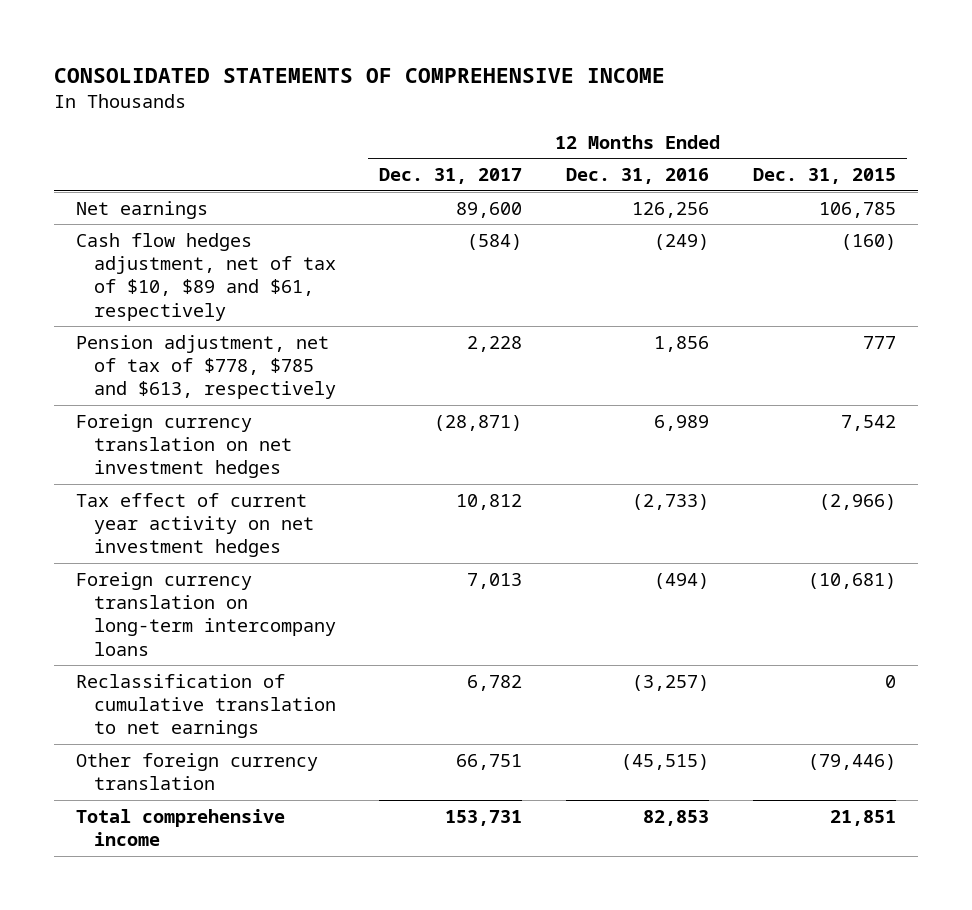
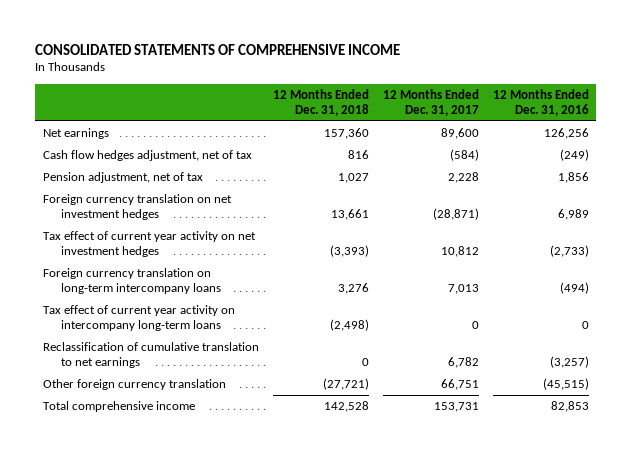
[752,168,896,185] Dec. 31, 2015 -> none
none -> [272,88,369,116] 12 Months Ended Dec. 31, 2018
[76,232,336,321] Cash flow hedges adjustment, net of tax of $10, $89 and $61, respectively -> [42,150,252,162] Cash flow hedges adjustment, net of tax
[76,334,336,400] Pension adjustment, net of tax of $778, $785 and $613, respectively -> [42,172,203,184] Pension adjustment, net of tax
none -> [42,305,235,331] Tax effect of current year activity on intercompany long-term loans

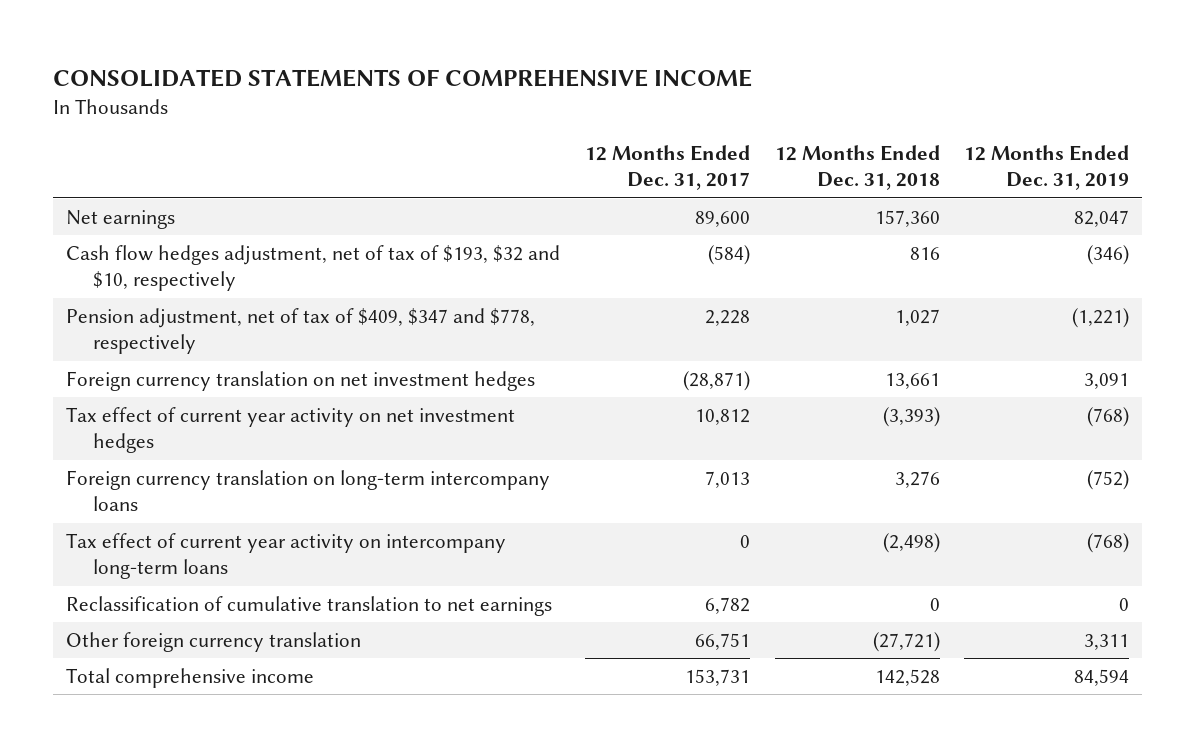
[492,88,589,116] 12 Months Ended Dec. 31, 2016 -> none
none -> [964,145,1130,191] 12 Months Ended Dec. 31, 2019
[42,150,252,162] Cash flow hedges adjustment, net of tax -> [65,245,560,292] Cash flow hedges adjustment, net of tax of $193, $32 and $10, respectively
[42,172,203,184] Pension adjustment, net of tax -> [65,308,535,355] Pension adjustment, net of tax of $409, $347 and $778, respectively

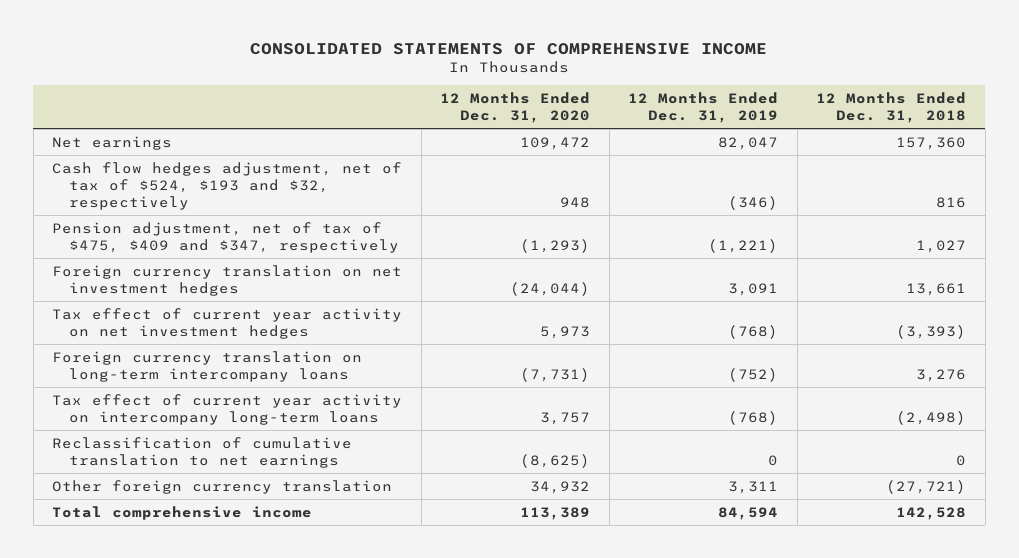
[584,145,750,191] 12 Months Ended Dec. 31, 2017 -> none
none -> [440,91,591,123] 12 Months Ended Dec. 31, 2020
[65,245,560,292] Cash flow hedges adjustment, net of tax of $193, $32 and $10, respectively -> [52,161,403,210] Cash flow hedges adjustment, net of tax of $524, $193 and $32, respectively
[65,308,535,355] Pension adjustment, net of tax of $409, $347 and $778, respectively -> [52,221,399,253] Pension adjustment, net of tax of $475, $409 and $347, respectively

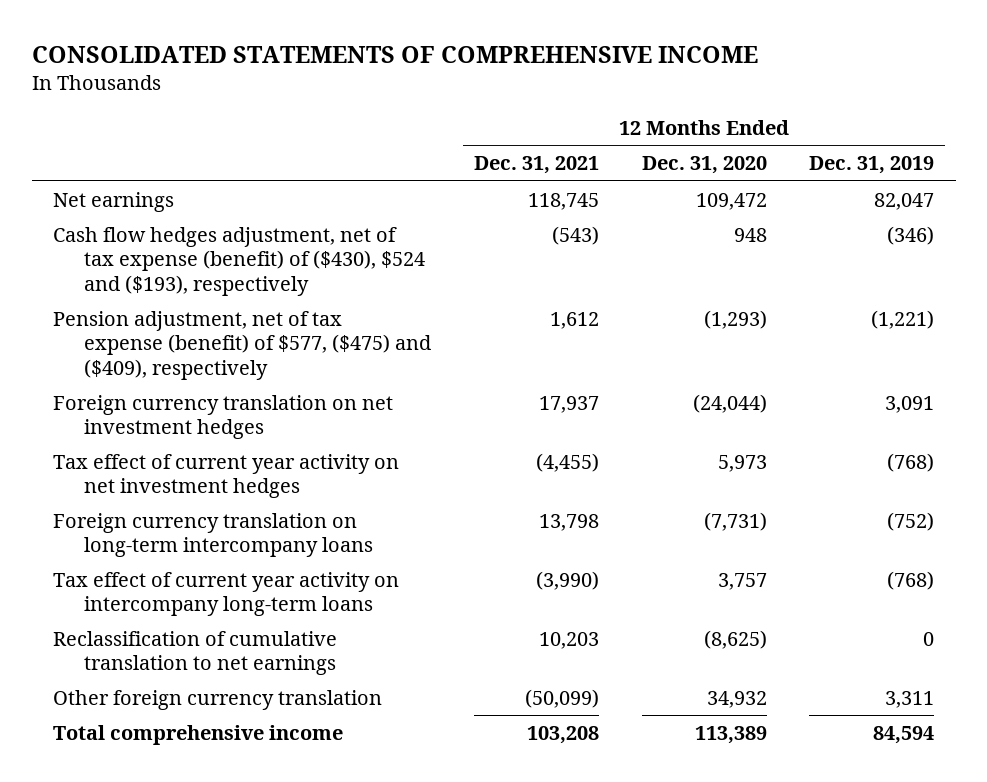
[816,91,967,123] 12 Months Ended Dec. 31, 2018 -> none
none -> [473,156,599,175] Dec. 31, 2021
[52,161,403,210] Cash flow hedges adjustment, net of tax of $524, $193 and $32, respectively -> [52,226,426,296] Cash flow hedges adjustment, net of tax expense (benefit) of ($430), $524 and ($193), respectively
[52,221,399,253] Pension adjustment, net of tax of $475, $409 and $347, respectively -> [52,310,432,380] Pension adjustment, net of tax expense (benefit) of $577, ($475) and ($409), respectively

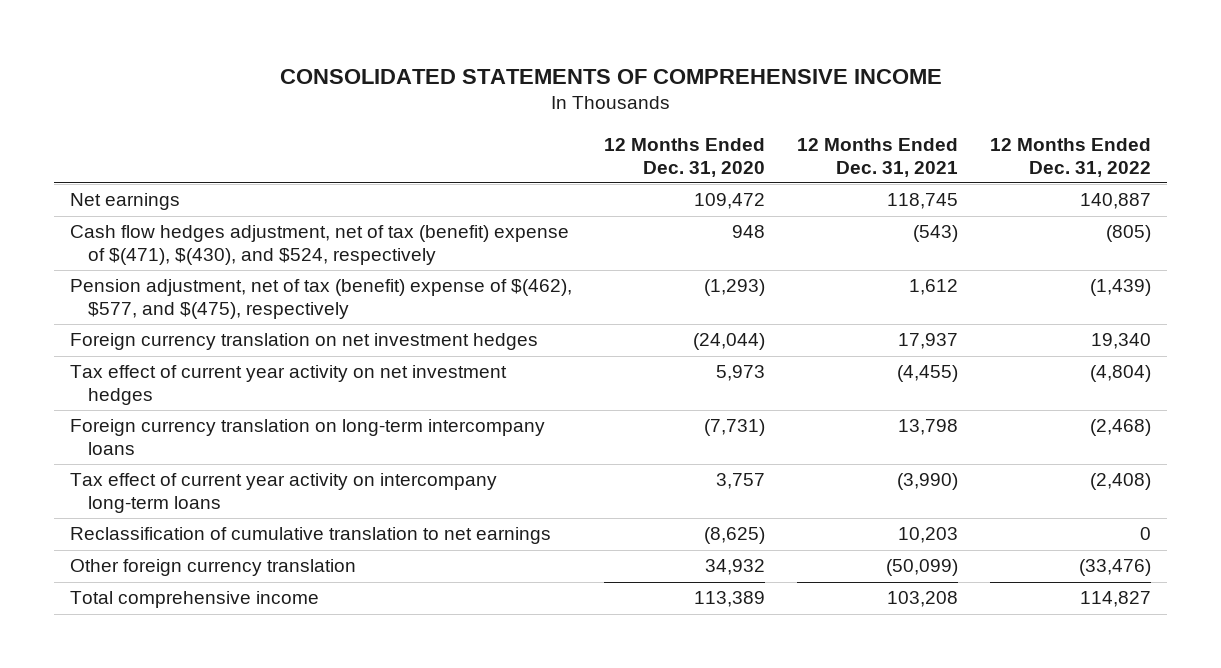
[809,156,935,175] Dec. 31, 2019 -> none
none -> [989,137,1151,177] 12 Months Ended Dec. 31, 2022
[52,226,426,296] Cash flow hedges adjustment, net of tax expense (benefit) of ($430), $524 and ($193), respectively -> [70,225,570,266] Cash flow hedges adjustment, net of tax (benefit) expense of $(471), $(430), and $524, respectively
[52,310,432,380] Pension adjustment, net of tax expense (benefit) of $577, ($475) and ($409), respectively -> [70,279,573,320] Pension adjustment, net of tax (benefit) expense of $(462), $577, and $(475), respectively

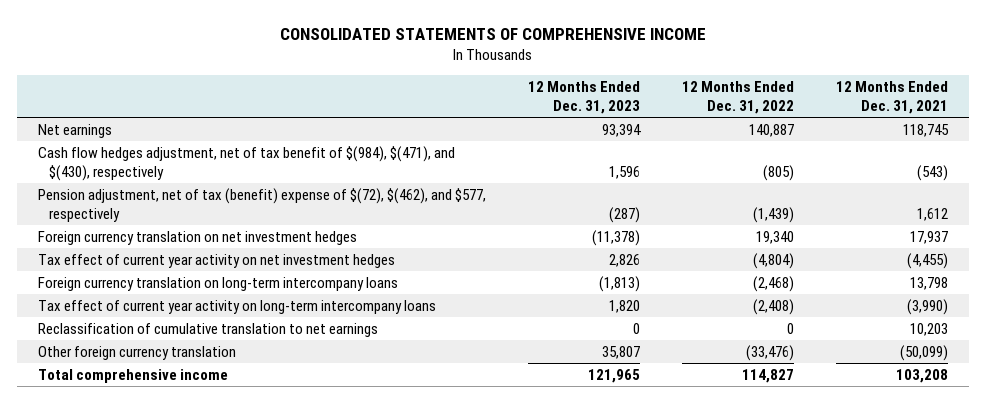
[604,137,766,177] 12 Months Ended Dec. 31, 2020 -> none
none -> [527,81,640,114] 12 Months Ended Dec. 31, 2023
[70,225,570,266] Cash flow hedges adjustment, net of tax (benefit) expense of $(471), $(430), and $524, respectively -> [37,145,455,181] Cash flow hedges adjustment, net of tax benefit of $(984), $(471), and $(430), respectively
[70,279,573,320] Pension adjustment, net of tax (benefit) expense of $(462), $577, and $(475), respectively -> [37,187,486,222] Pension adjustment, net of tax (benefit) expense of $(72), $(462), and $577, respectively
[70,473,498,514] Tax effect of current year activity on intercompany long-term loans -> [37,299,436,314] Tax effect of current year activity on long-term intercompany loans

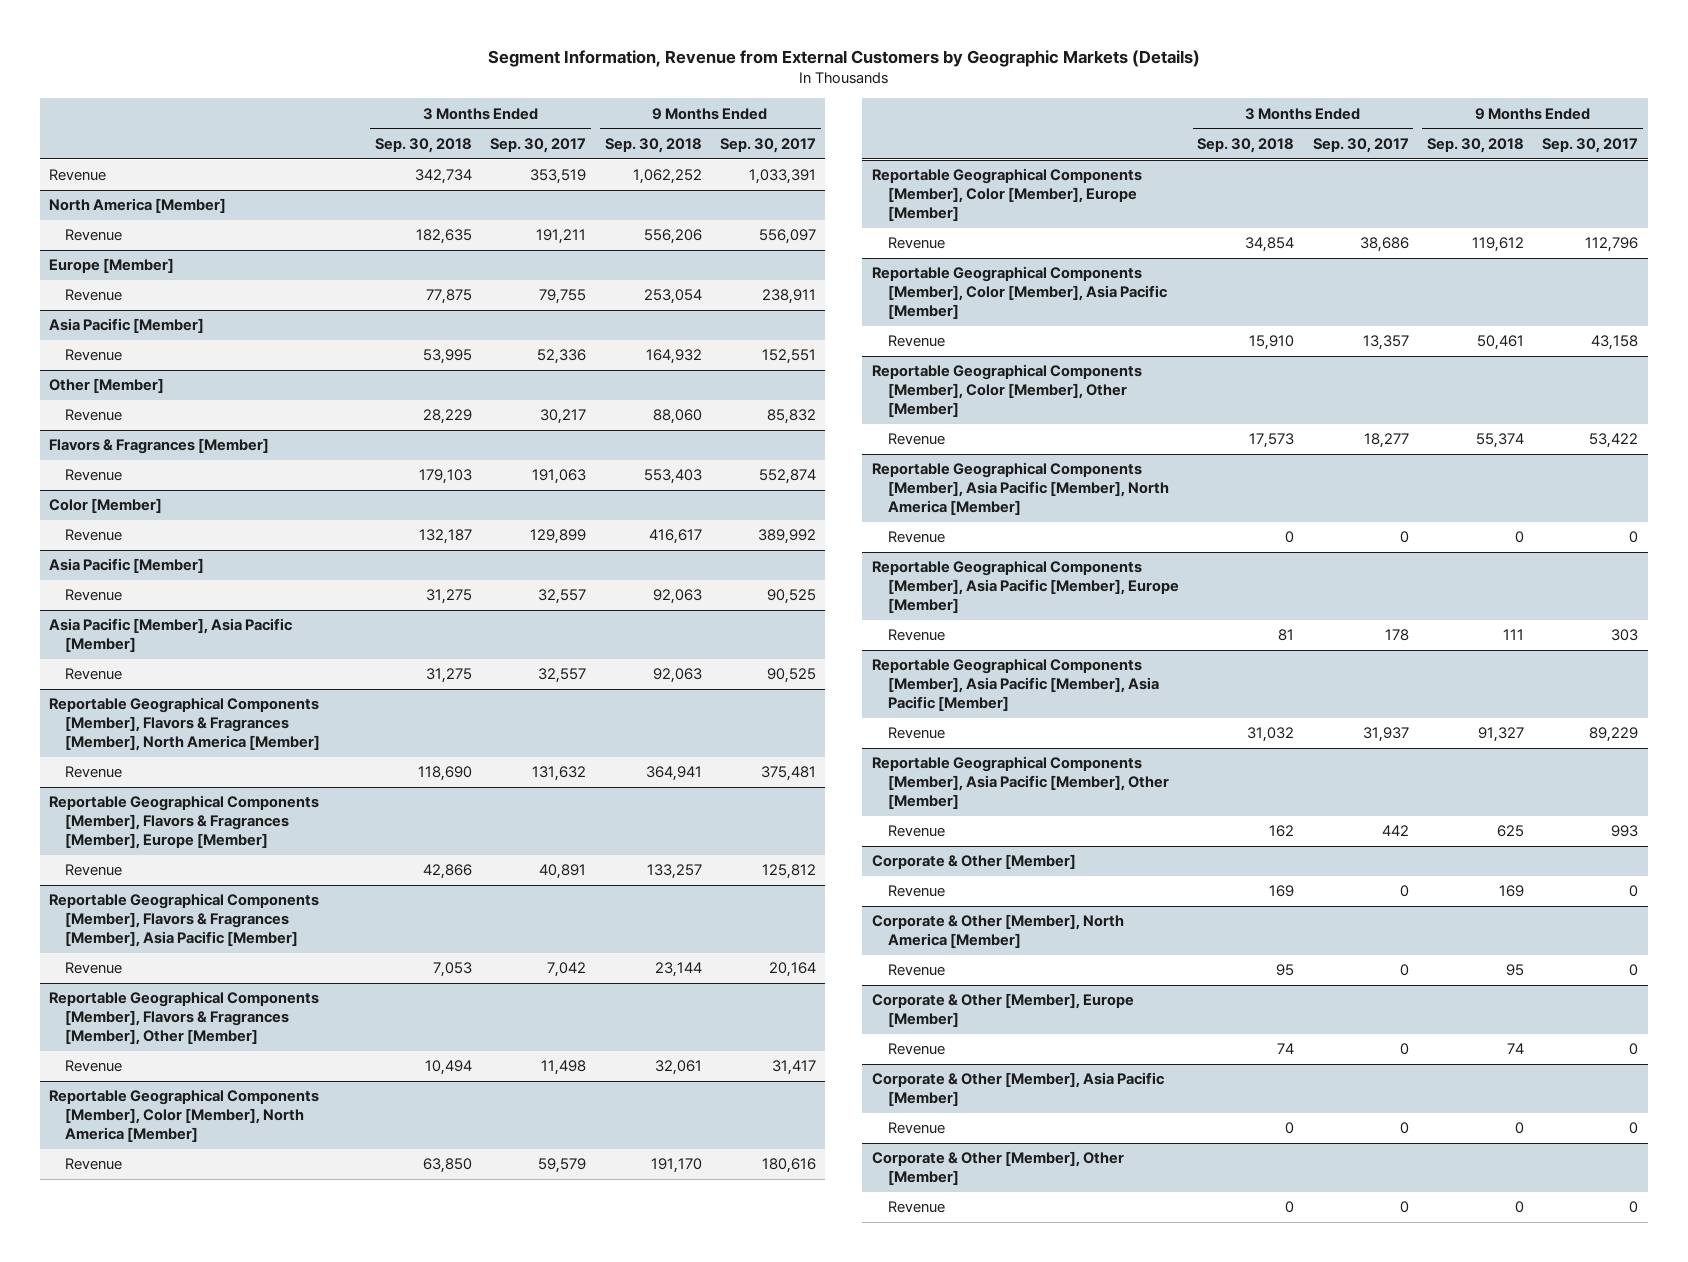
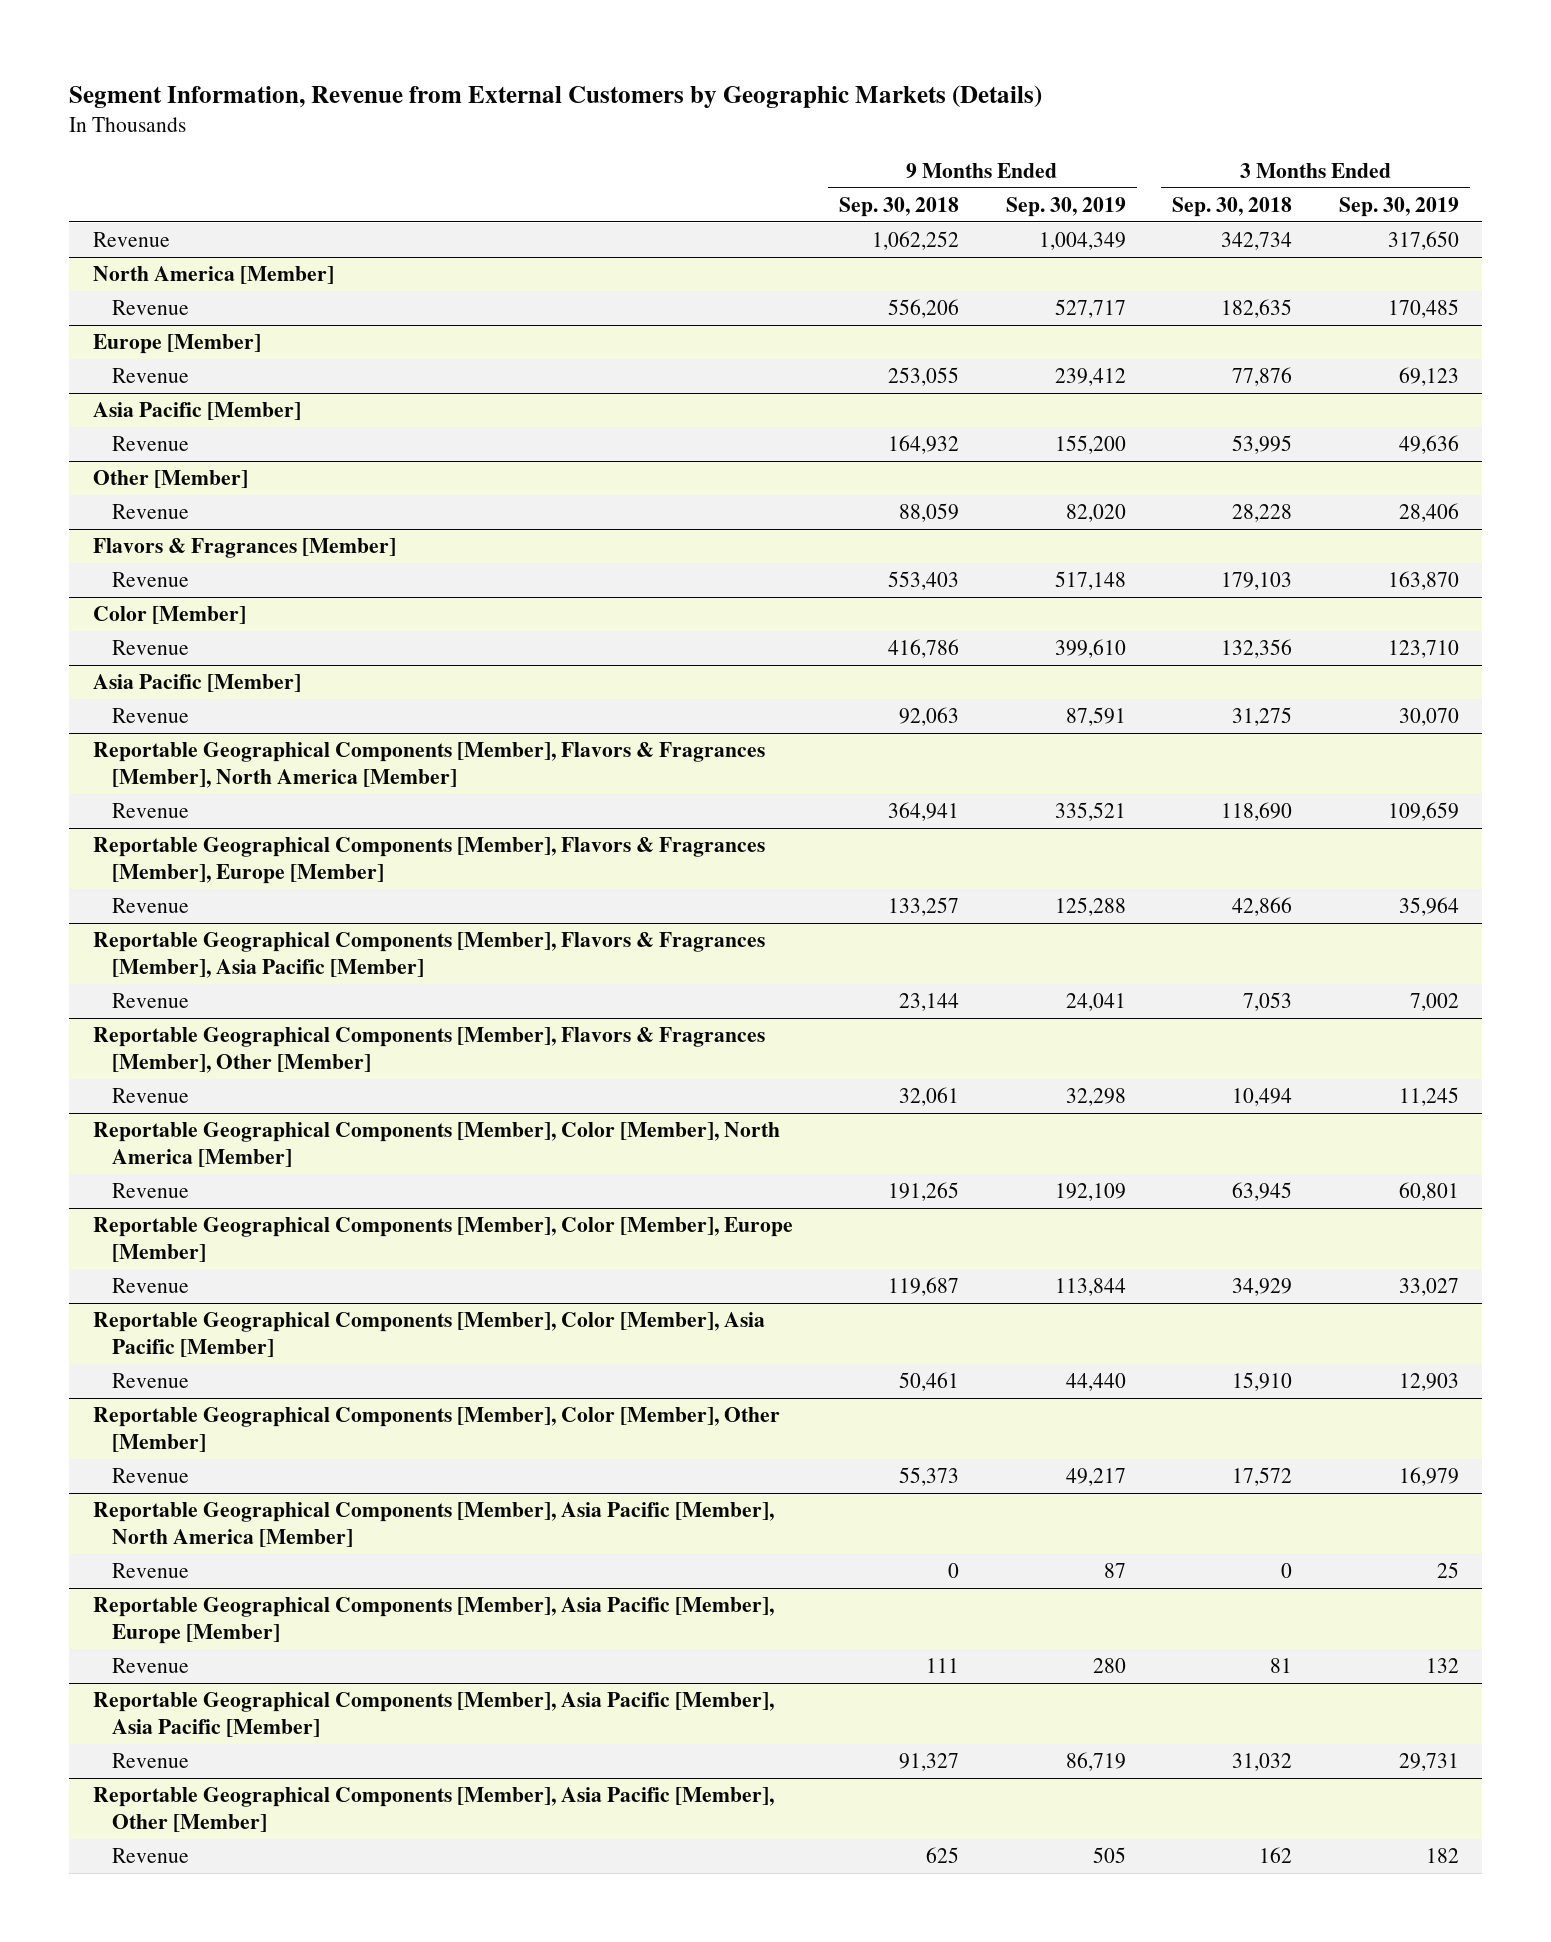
[490,137,587,153] Sep. 30, 2017 -> none
[720,137,817,153] Sep. 30, 2017 -> none
none -> [1005,196,1126,217] Sep. 30, 2019
none -> [1338,196,1459,217] Sep. 30, 2019
[425,289,472,305] 77,875 -> [1232,367,1293,387] 77,876
[643,289,702,305] 253,054 -> [888,367,960,387] 253,055
[422,409,472,425] 28,229 -> [1232,504,1293,523] 28,228
[652,409,702,425] 88,060 -> [899,503,960,523] 88,059
[418,529,472,545] 132,187 -> [1221,639,1293,659] 132,356
[648,529,702,545] 416,617 -> [888,639,960,659] 416,786
[49,618,293,653] Asia Pacific [Member], Asia Pacific [Member] -> none
[65,668,123,681] Revenue -> none
[422,1158,472,1174] 63,850 -> [1232,1182,1293,1202] 63,945
[650,1158,702,1174] 191,170 -> [888,1182,960,1202] 191,265
[1245,237,1295,253] 34,854 -> [1232,1278,1293,1297] 34,929
[1471,237,1524,253] 119,612 -> [888,1277,960,1297] 119,687
[1249,433,1295,449] 17,573 -> [1232,1467,1293,1487] 17,572
[1475,433,1524,449] 55,374 -> [899,1467,960,1487] 55,373
[871,854,1076,870] Corporate & Other [Member] -> none
[887,885,945,898] Revenue -> none
[871,914,1124,949] Corporate & Other [Member], North America [Member] -> none
[887,964,945,977] Revenue -> none
[871,993,1134,1028] Corporate & Other [Member], Europe [Member] -> none
[887,1043,945,1056] Revenue -> none
[871,1072,1164,1107] Corporate & Other [Member], Asia Pacific [Member] -> none
[887,1122,945,1135] Revenue -> none
[871,1151,1124,1186] Corporate & Other [Member], Other [Member] -> none
[887,1201,945,1214] Revenue -> none

